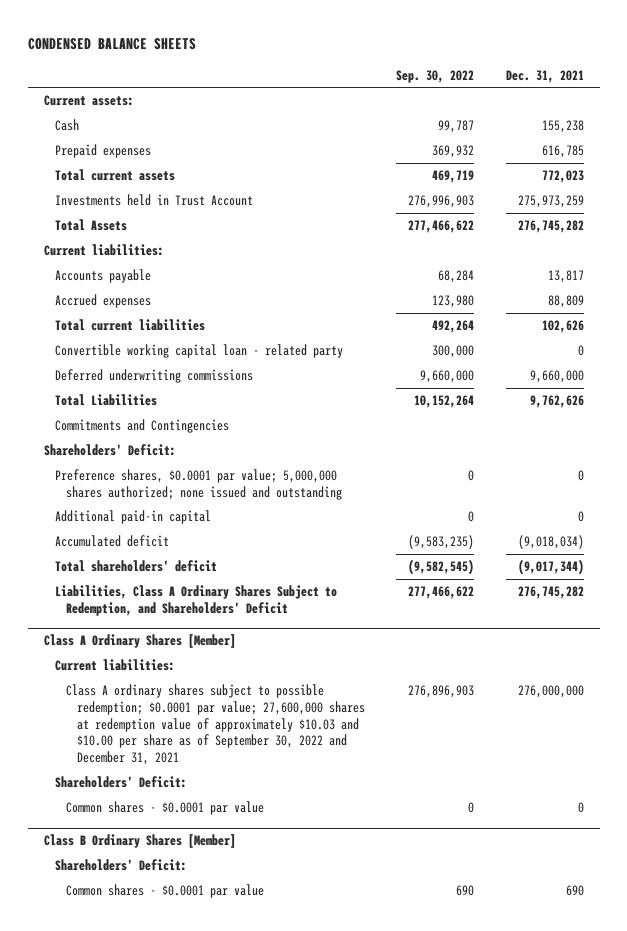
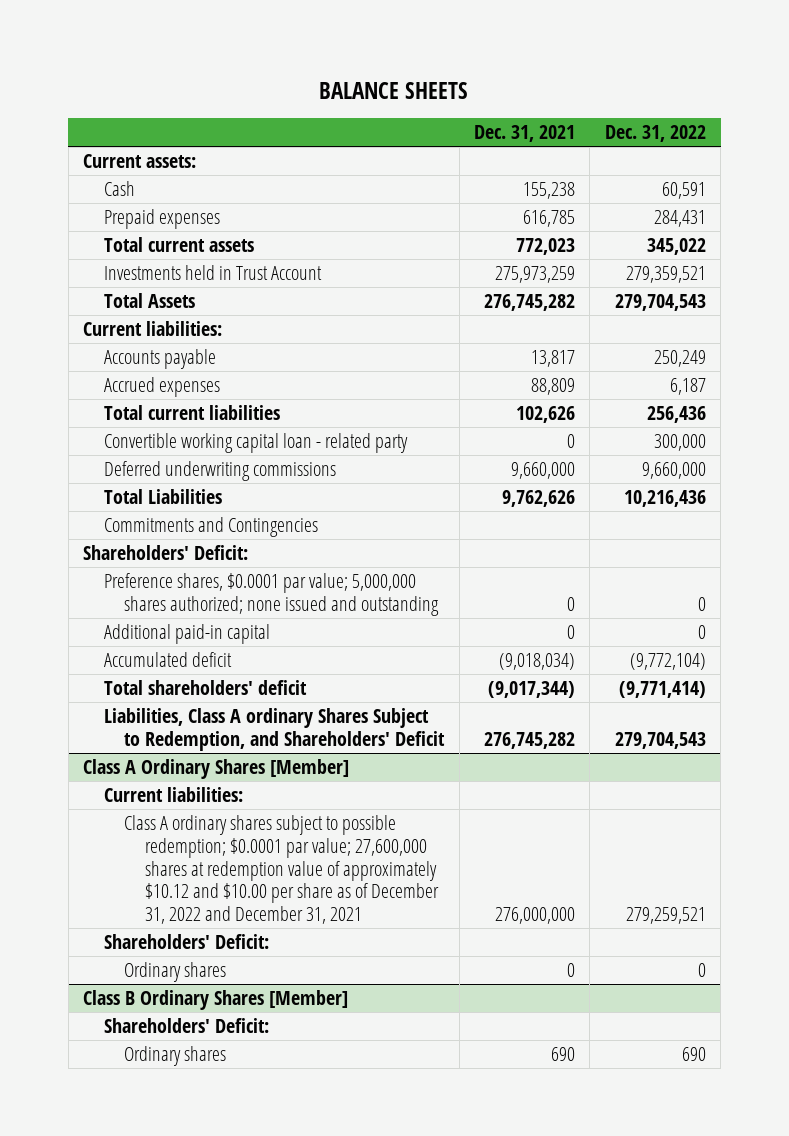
[27,37,196,50] CONDENSED BALANCE SHEETS -> [319,81,469,99] BALANCE SHEETS
[396,69,475,83] Sep. 30, 2022 -> none
none -> [604,125,706,143] Dec. 31, 2022
[54,585,337,616] Liabilities, Class A Ordinary Shares Subject to Redemption, and Shareholders' Deficit -> [103,707,446,751] Liabilities, Class A ordinary Shares Subject to Redemption, and Shareholders' Deficit
[65,684,365,766] Class A ordinary shares subject to possible redemption; $0.0001 par value; 27,600,000 shares at redemption value of approximately $10.03 and $10.00 per share as of September 30, 2022 and December 31, 2021 -> [124,814,440,925] Class A ordinary shares subject to possible redemption; $0.0001 par value; 27,600,000 shares at redemption value of approximately $10.12 and $10.00 per share as of December 31, 2022 and December 31, 2021
[65,801,264,816] Common shares - $0.0001 par value -> [124,961,227,982] Ordinary shares
[65,884,264,899] Common shares - $0.0001 par value -> [124,1045,227,1066] Ordinary shares

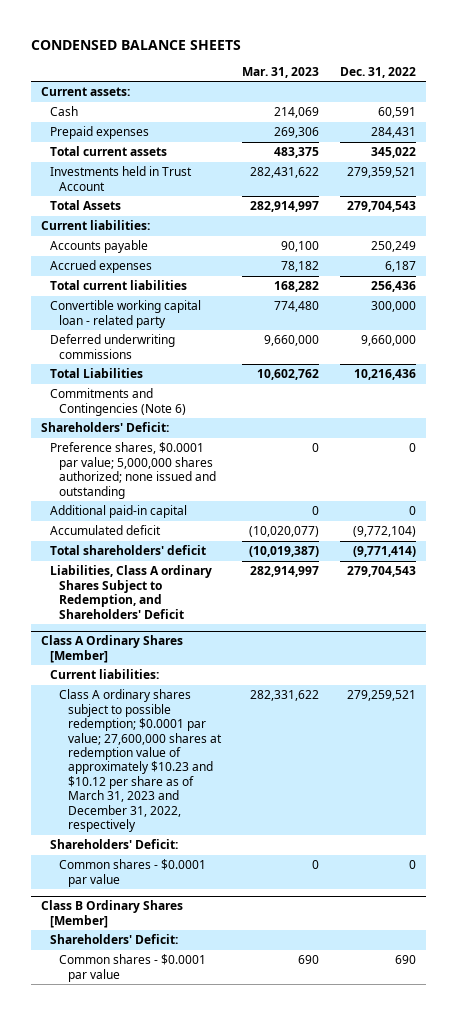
[319,81,469,99] BALANCE SHEETS -> [30,39,241,50] CONDENSED BALANCE SHEETS
[474,125,576,143] Dec. 31, 2021 -> none
none -> [242,66,320,78] Mar. 31, 2023
[103,516,318,537] Commitments and Contingencies -> [50,388,187,416] Commitments and Contingencies (Note 6)
[124,814,440,925] Class A ordinary shares subject to possible redemption; $0.0001 par value; 27,600,000 shares at redemption value of approximately $10.12 and $10.00 per share as of December 31, 2022 and December 31, 2021 -> [59,689,223,833] Class A ordinary shares subject to possible redemption; $0.0001 par value; 27,600,000 shares at redemption value of approximately $10.23 and $10.12 per share as of March 31, 2023 and December 31, 2022, respectively
[124,961,227,982] Ordinary shares -> [59,859,207,887] Common shares - $0.0001 par value
[124,1045,227,1066] Ordinary shares -> [59,954,207,982] Common shares - $0.0001 par value

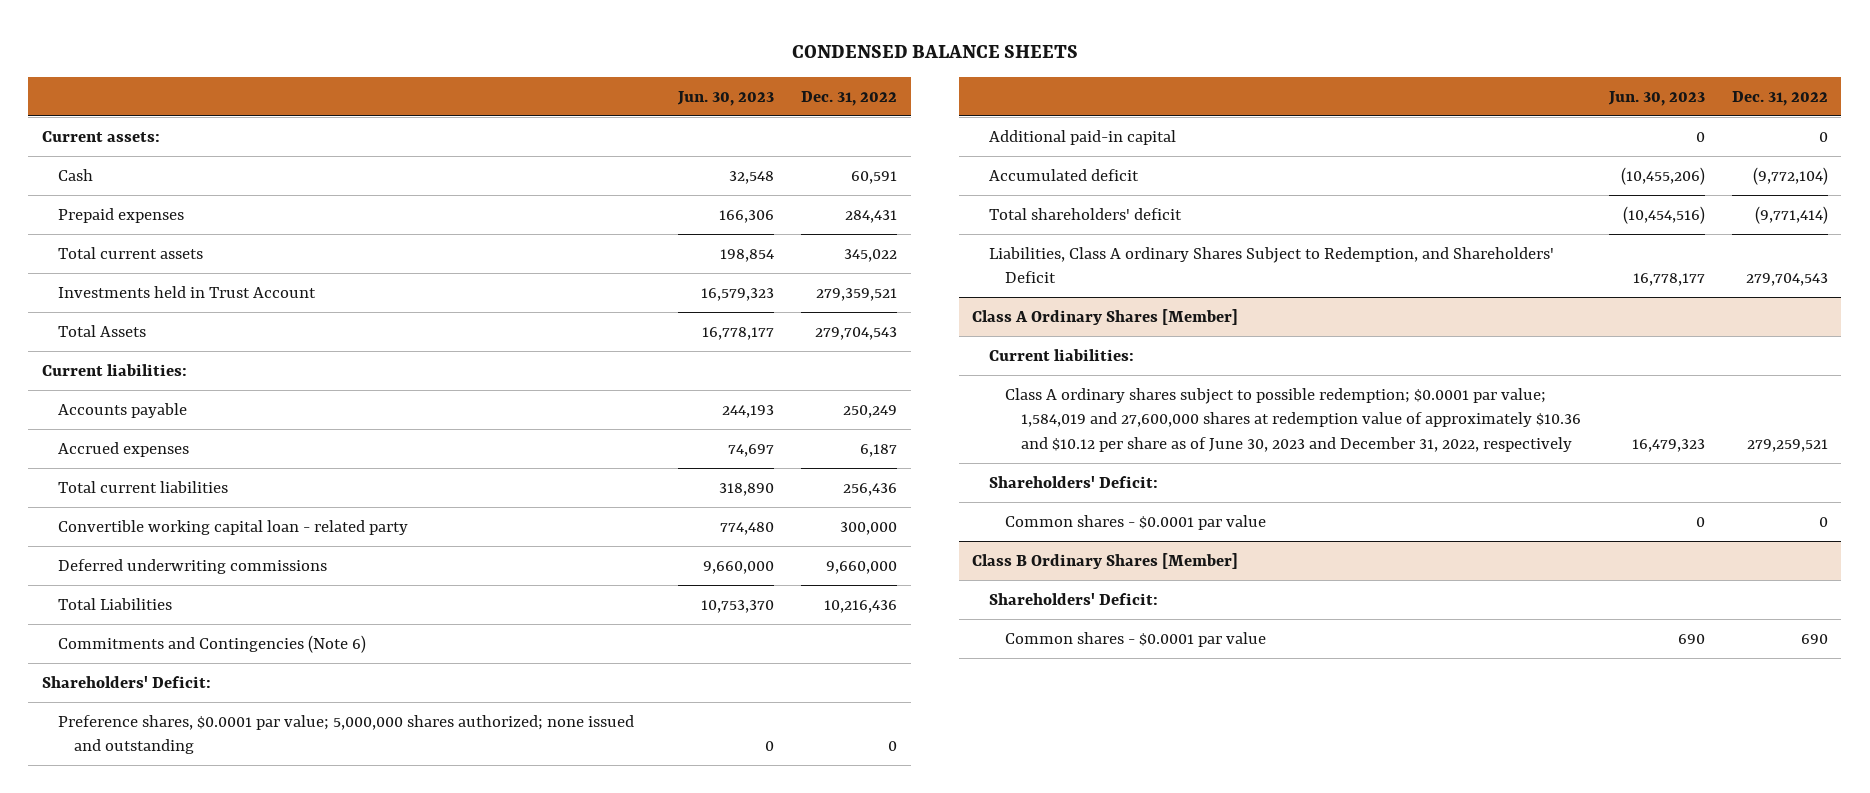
[242,66,320,78] Mar. 31, 2023 -> none
none -> [676,91,774,107] Jun. 30, 2023
[59,689,223,833] Class A ordinary shares subject to possible redemption; $0.0001 par value; 27,600,000 shares at redemption value of approximately $10.23 and $10.12 per share as of March 31, 2023 and December 31, 2022, respectively -> [1005,387,1582,452] Class A ordinary shares subject to possible redemption; $0.0001 par value; 1,584,019 and 27,600,000 shares at redemption value of approximately $10.36 and $10.12 per share as of June 30, 2023 and December 31, 2022, respectively

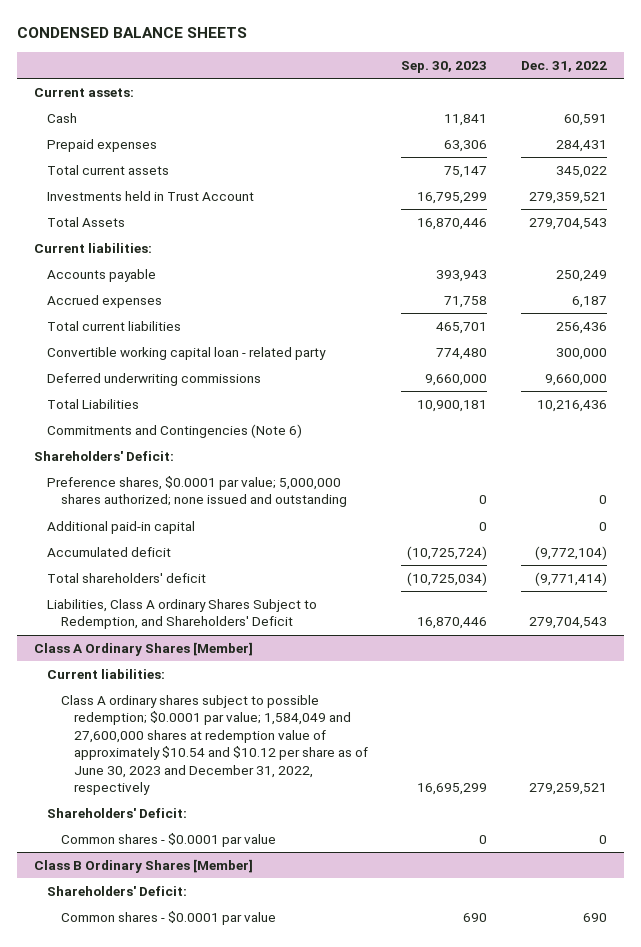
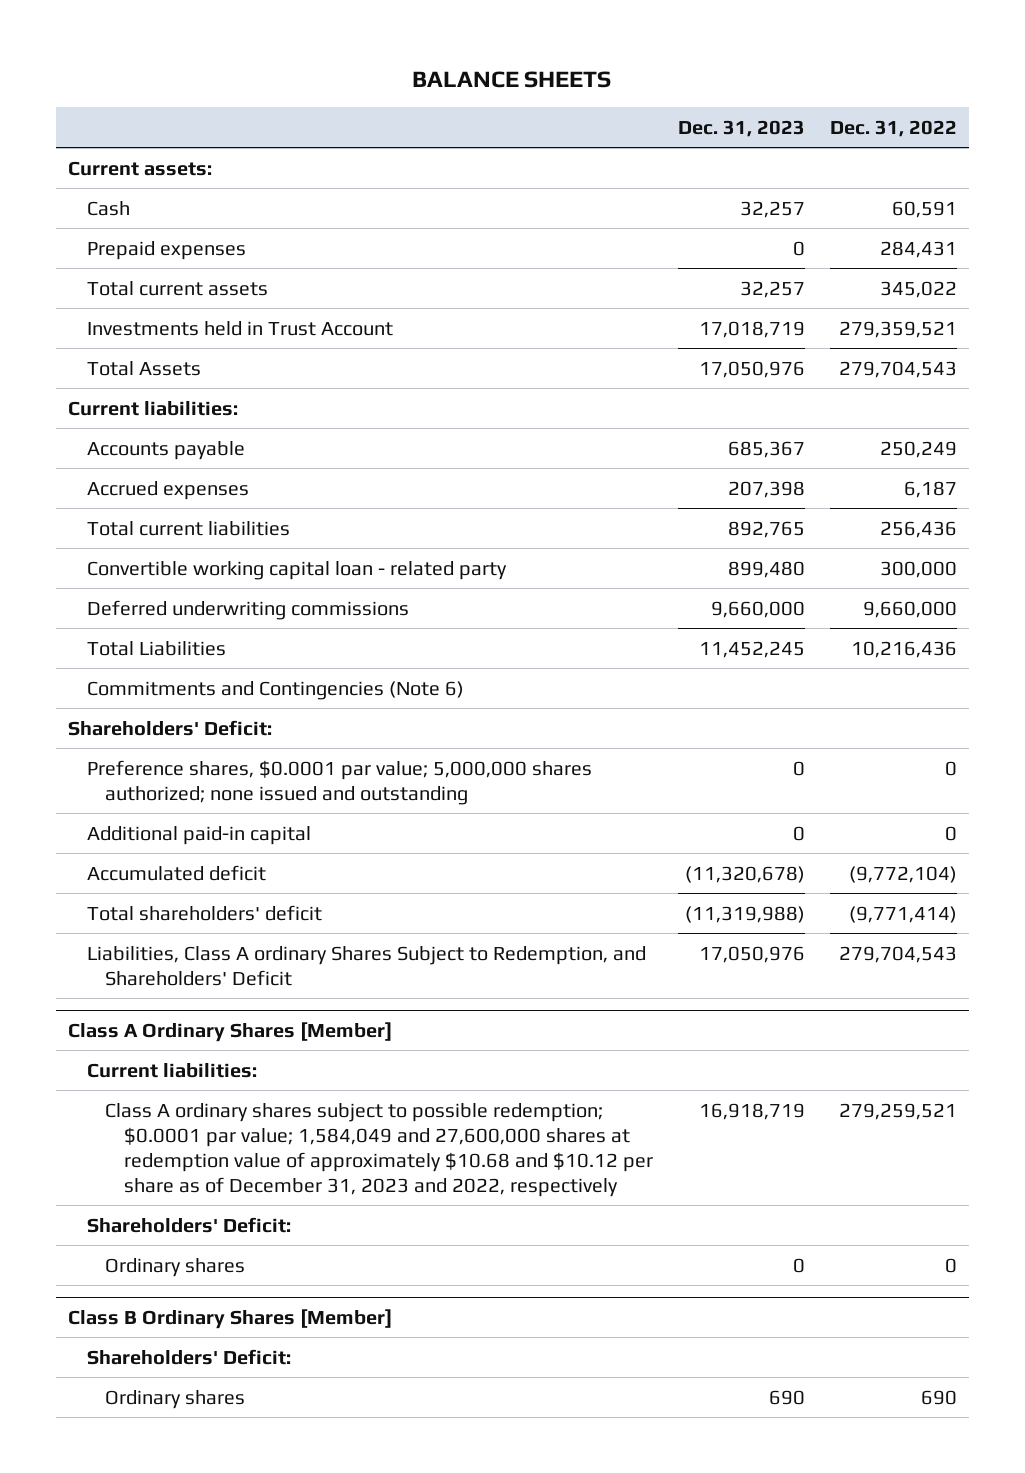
[17,27,248,39] CONDENSED BALANCE SHEETS -> [412,70,612,88] BALANCE SHEETS
[401,60,488,73] Sep. 30, 2023 -> none
none -> [678,119,806,137] Dec. 31, 2023
[60,694,369,796] Class A ordinary shares subject to possible redemption; $0.0001 par value; 1,584,049 and 27,600,000 shares at redemption value of approximately $10.54 and $10.12 per share as of June 30, 2023 and December 31, 2022, respectively -> [105,1102,654,1197] Class A ordinary shares subject to possible redemption; $0.0001 par value; 1,584,049 and 27,600,000 shares at redemption value of approximately $10.68 and $10.12 per share as of December 31, 2023 and 2022, respectively
[60,832,276,847] Common shares - $0.0001 par value -> [105,1257,246,1277] Ordinary shares
[60,910,276,925] Common shares - $0.0001 par value -> [105,1389,246,1409] Ordinary shares

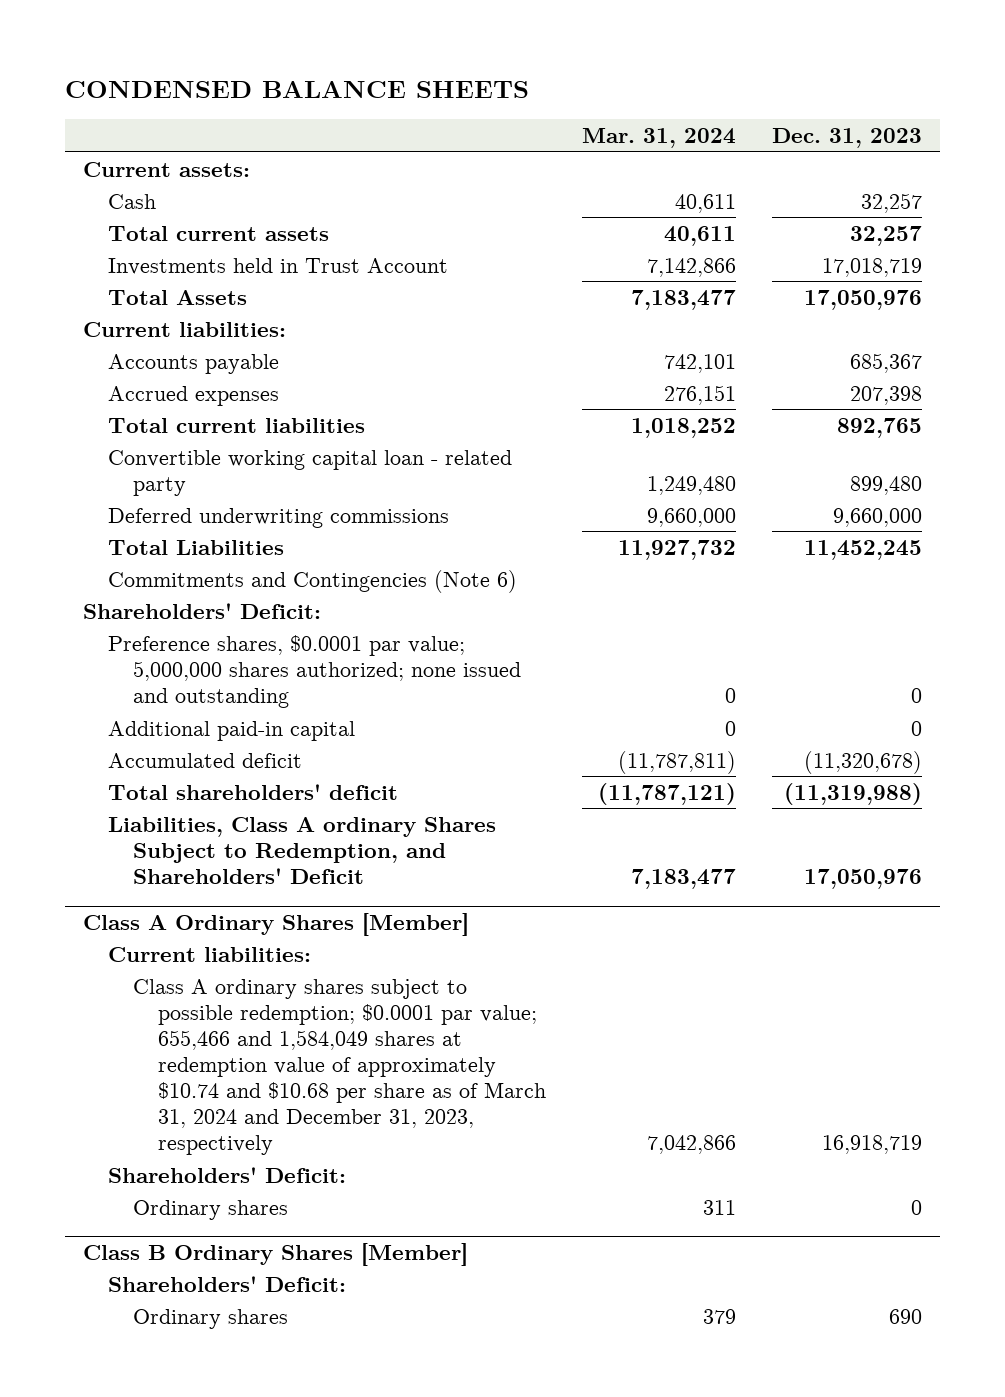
[412,70,612,88] BALANCE SHEETS -> [64,81,529,99] CONDENSED BALANCE SHEETS
[829,119,957,137] Dec. 31, 2022 -> none
none -> [582,128,737,149] Mar. 31, 2024
[86,240,246,260] Prepaid expenses -> none
[105,1102,654,1197] Class A ordinary shares subject to possible redemption; $0.0001 par value; 1,584,049 and 27,600,000 shares at redemption value of approximately $10.68 and $10.12 per share as of December 31, 2023 and 2022, respectively -> [133,978,547,1156] Class A ordinary shares subject to possible redemption; $0.0001 par value; 655,466 and 1,584,049 shares at redemption value of approximately $10.74 and $10.68 per share as of March 31, 2024 and December 31, 2023, respectively

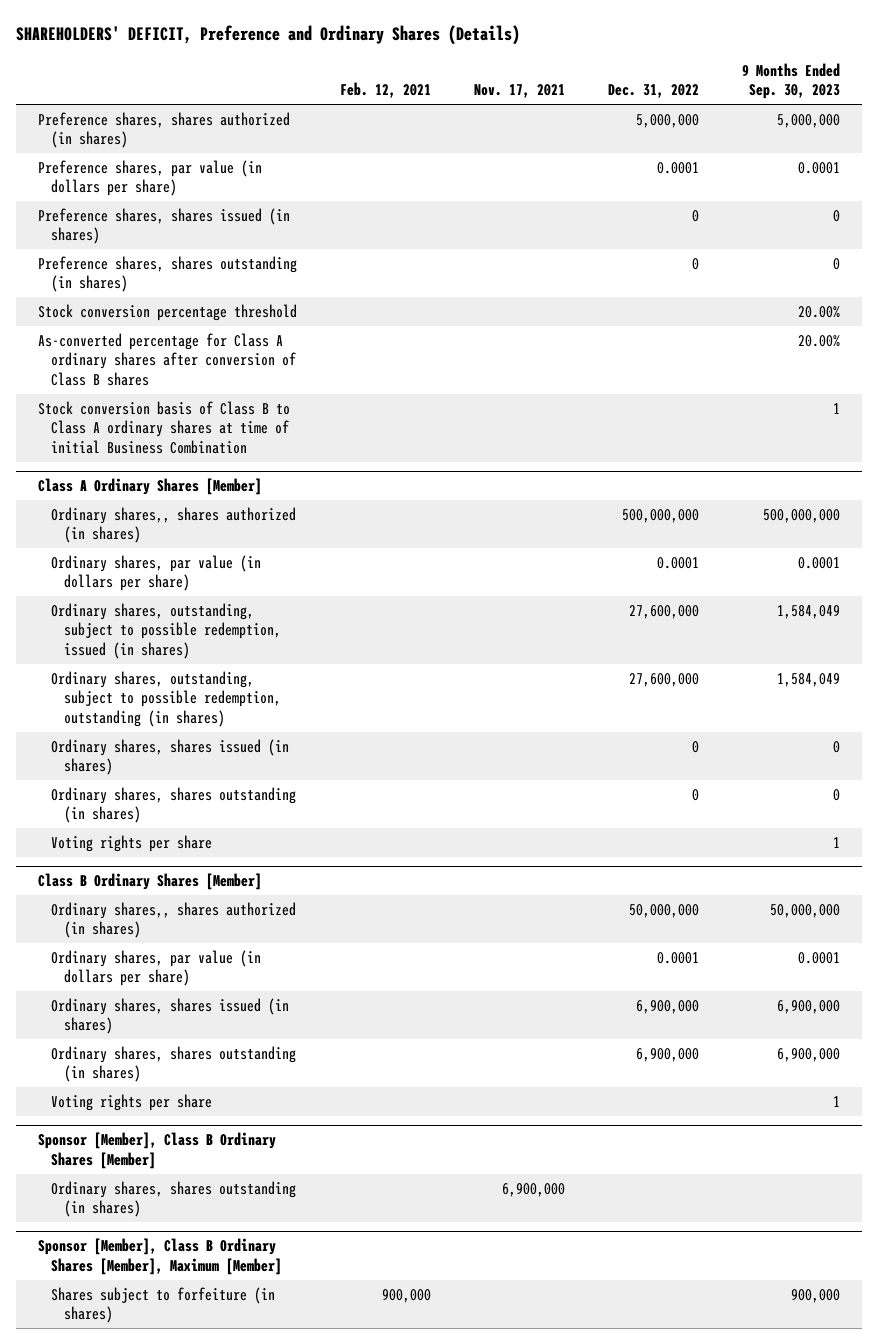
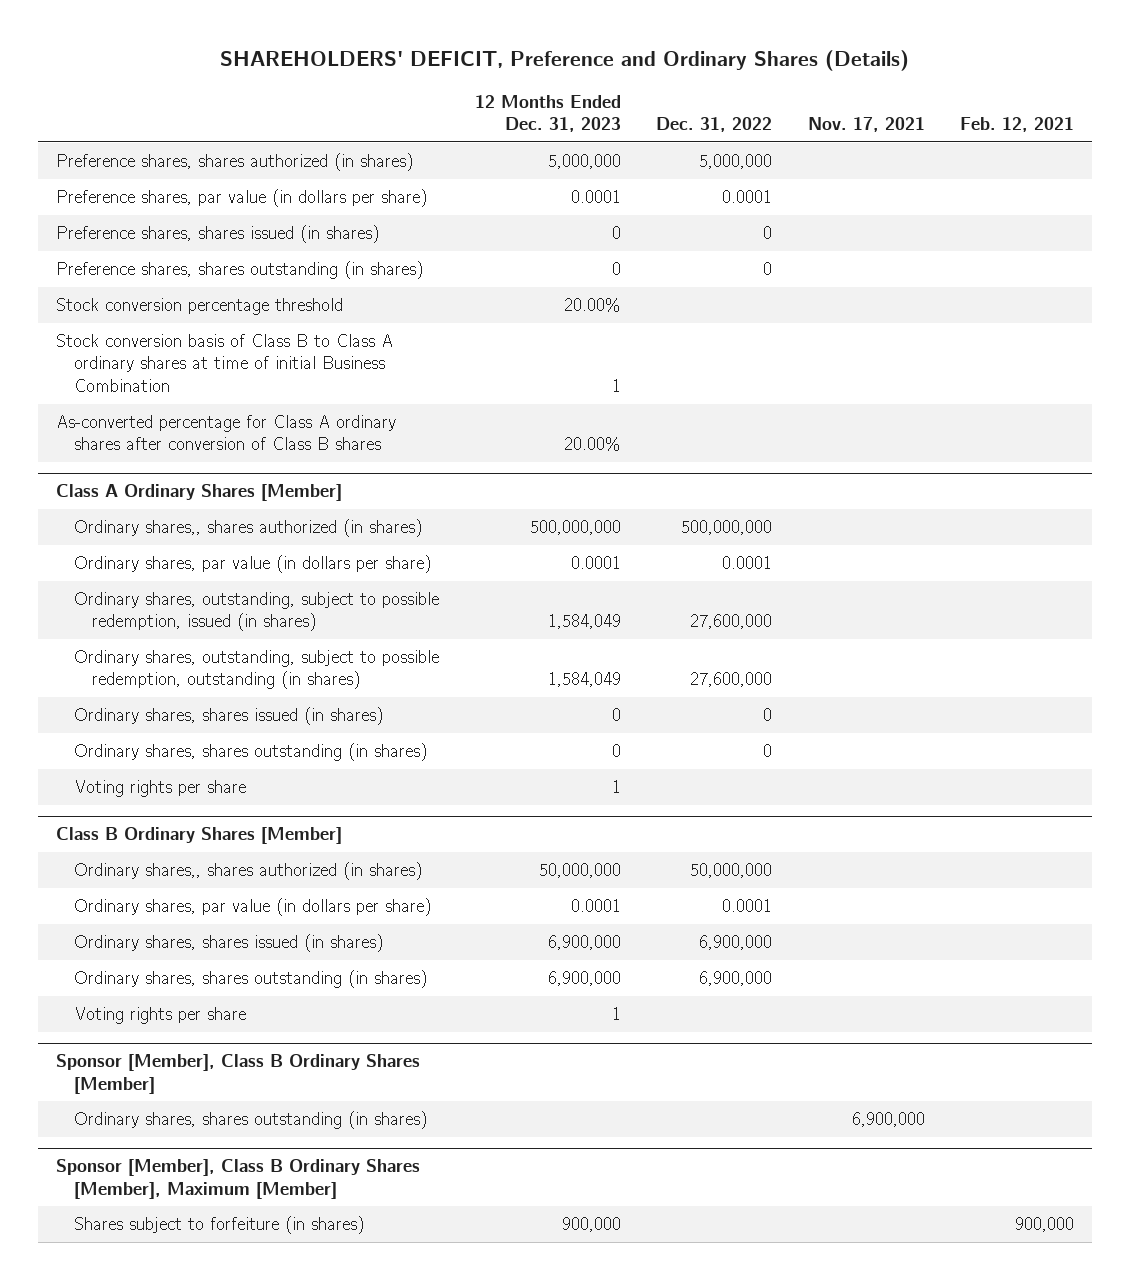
[742,62,841,100] 9 Months Ended Sep. 30, 2023 -> none
none -> [474,94,621,133] 12 Months Ended Dec. 31, 2023
[37,332,297,386] As-converted percentage for Class A ordinary shares after conversion of Class B shares -> [56,414,397,451] As-converted percentage for Class A ordinary shares after conversion of Class B shares

